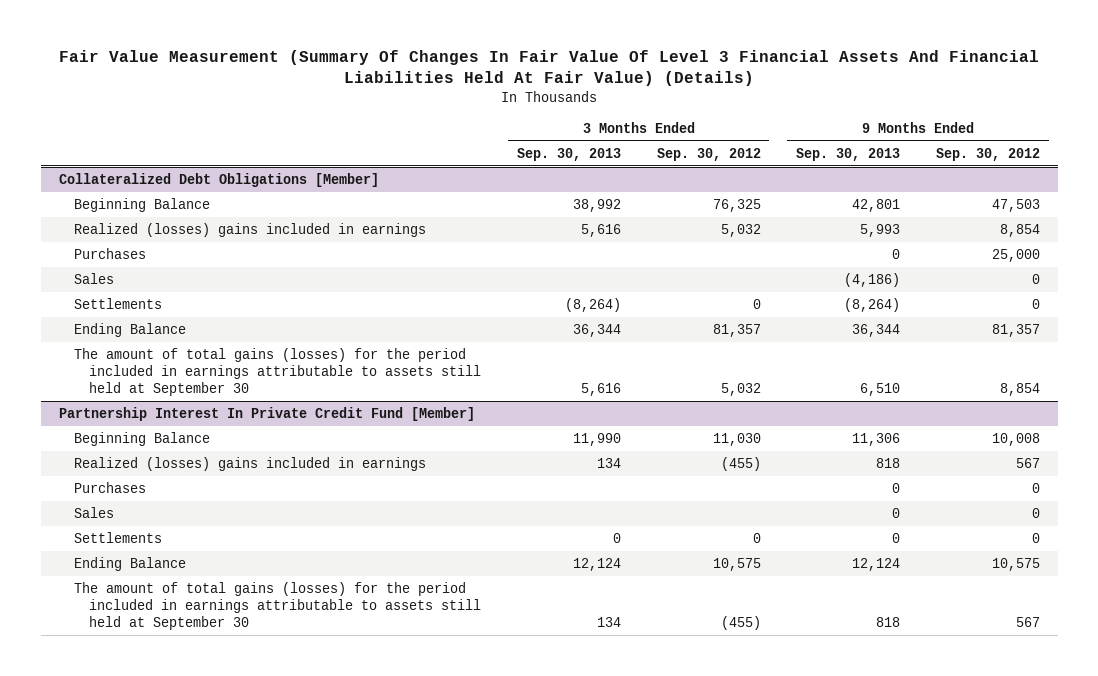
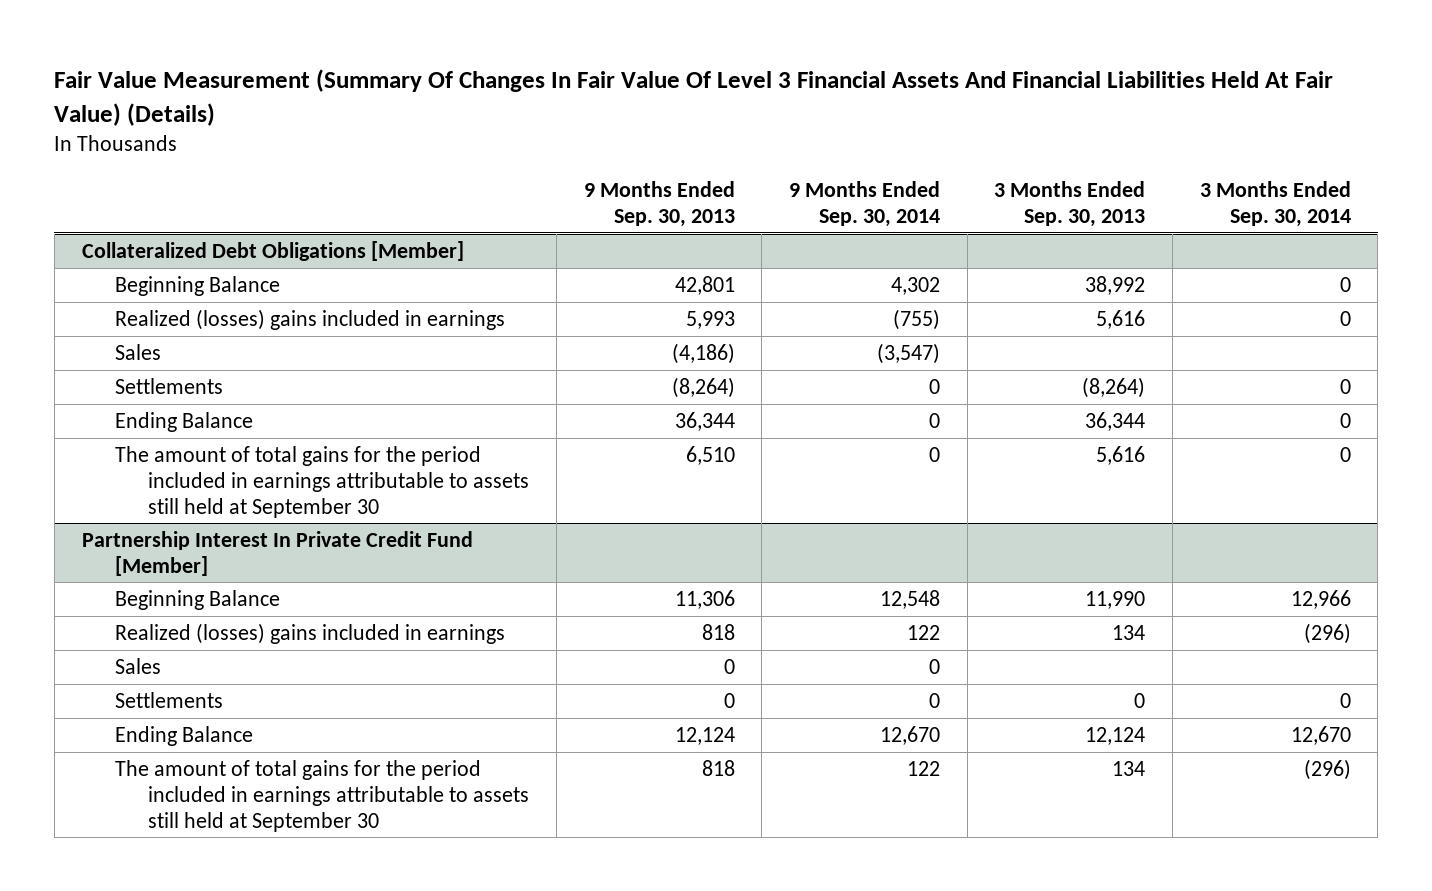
[656,147,761,161] Sep. 30, 2012 -> none
[935,147,1040,161] Sep. 30, 2012 -> none
none -> [788,180,940,227] 9 Months Ended Sep. 30, 2014
none -> [1199,180,1351,227] 3 Months Ended Sep. 30, 2014
[73,248,146,260] Purchases -> none
[73,348,482,397] The amount of total gains (losses) for the period included in earnings attributable to assets still held at September 30 -> [114,445,530,518] The amount of total gains for the period included in earnings attributable to assets still held at September 30
[73,482,146,494] Purchases -> none
[73,582,482,631] The amount of total gains (losses) for the period included in earnings attributable to assets still held at September 30 -> [114,759,530,832] The amount of total gains for the period included in earnings attributable to assets still held at September 30

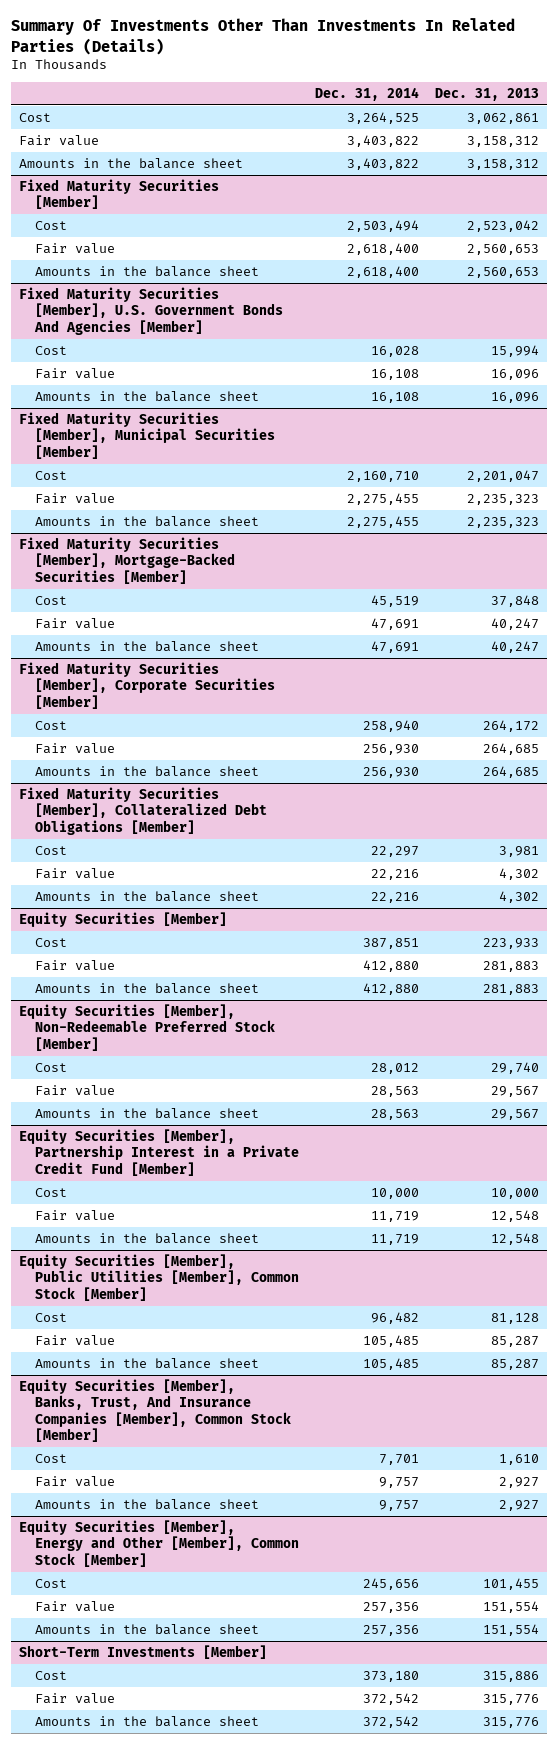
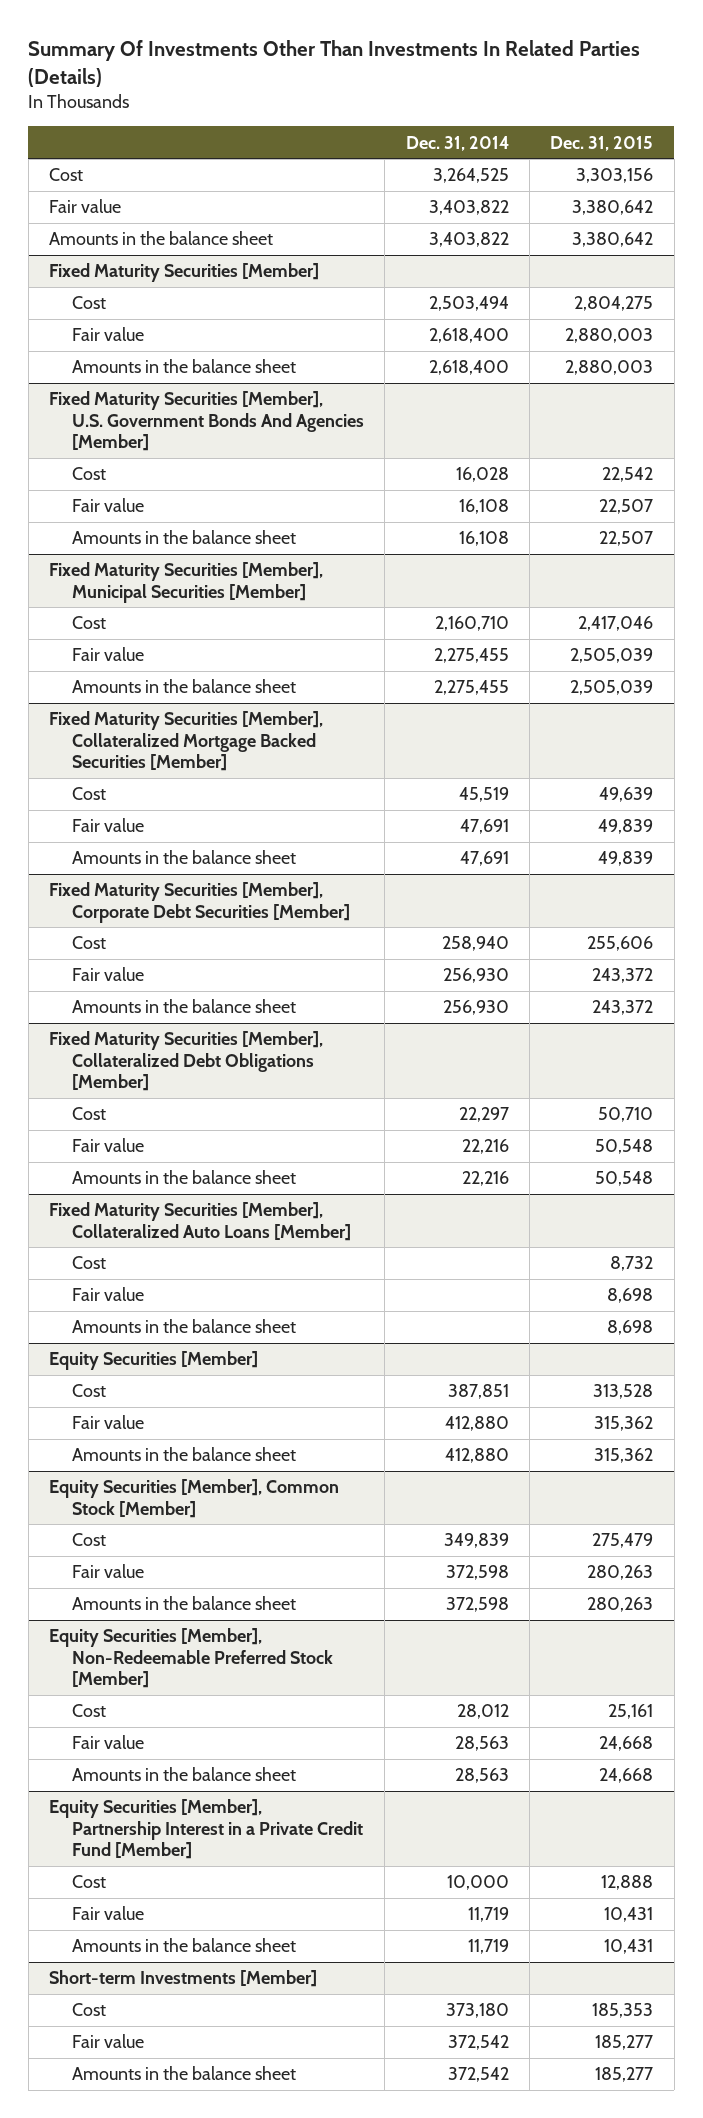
[434,88,539,102] Dec. 31, 2013 -> none
none -> [550,135,654,151] Dec. 31, 2015
[19,536,235,584] Fixed Maturity Securities [Member], Mortgage-Backed Securities [Member] -> [49,711,324,772] Fixed Maturity Securities [Member], Collateralized Mortgage Backed Securities [Member]
[19,661,275,709] Fixed Maturity Securities [Member], Corporate Securities [Member] -> [49,882,350,923] Fixed Maturity Securities [Member], Corporate Debt Securities [Member]
none -> [49,1202,351,1241] Fixed Maturity Securities [Member], Collateralized Auto Loans [Member]
none -> [71,1256,106,1270] Cost
none -> [71,1287,144,1302] Fair value
none -> [71,1319,296,1334] Amounts in the balance sheet
none -> [49,1479,340,1518] Equity Securities [Member], Common Stock [Member]
none -> [71,1533,106,1547] Cost
none -> [71,1564,144,1579] Fair value
none -> [71,1596,296,1611] Amounts in the balance sheet
[19,1253,299,1301] Equity Securities [Member], Public Utilities [Member], Common Stock [Member] -> none
[34,1312,67,1322] Cost -> none
[34,1334,115,1346] Fair value -> none
[34,1357,259,1369] Amounts in the balance sheet -> none
[19,1378,291,1443] Equity Securities [Member], Banks, Trust, And Insurance Companies [Member], Common Stock [Member] -> none
[34,1453,67,1463] Cost -> none
[34,1475,115,1487] Fair value -> none
[34,1498,259,1510] Amounts in the balance sheet -> none
[19,1519,299,1567] Equity Securities [Member], Energy and Other [Member], Common Stock [Member] -> none
[34,1578,67,1588] Cost -> none
[34,1600,115,1612] Fair value -> none
[34,1623,259,1635] Amounts in the balance sheet -> none
[19,1644,268,1659] Short-Term Investments [Member] -> [49,1970,318,1988] Short-term Investments [Member]

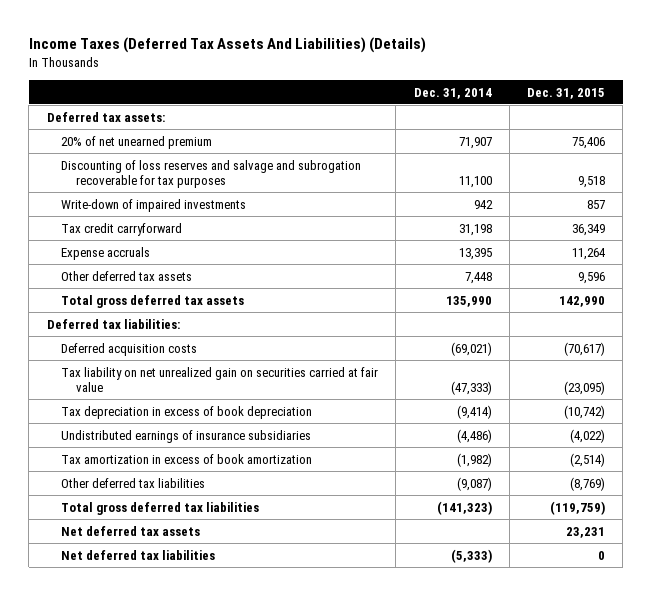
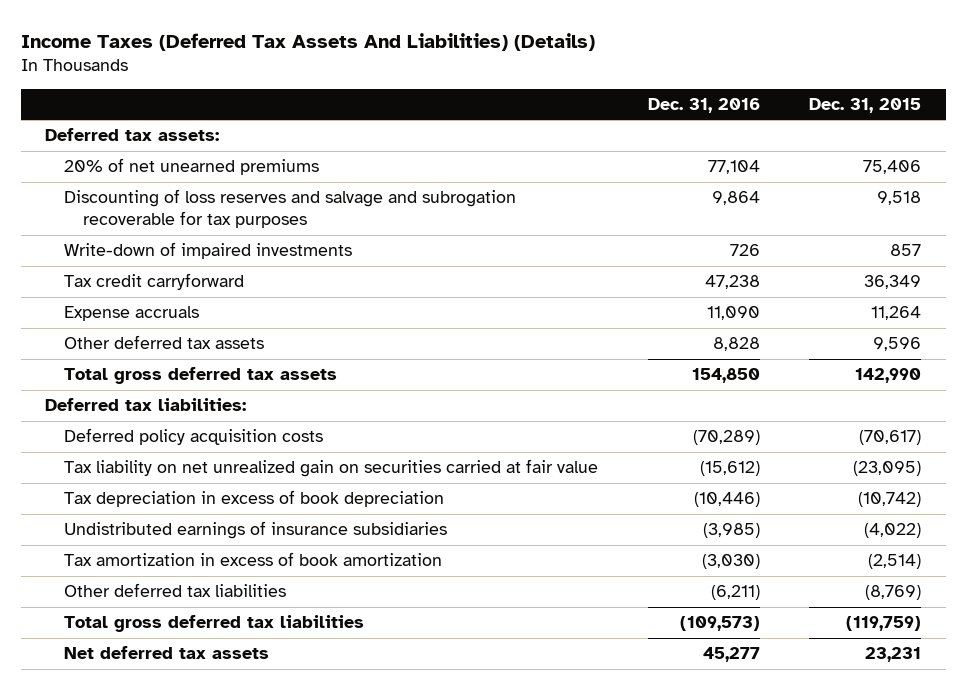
[413,87,492,99] Dec. 31, 2014 -> none
none -> [647,97,760,113] Dec. 31, 2016
[61,135,213,149] 20% of net unearned premium -> [64,158,320,176] 20% of net unearned premiums
[61,342,198,356] Deferred acquisition costs -> [64,428,324,446] Deferred policy acquisition costs
[61,549,216,560] Net deferred tax liabilities -> none

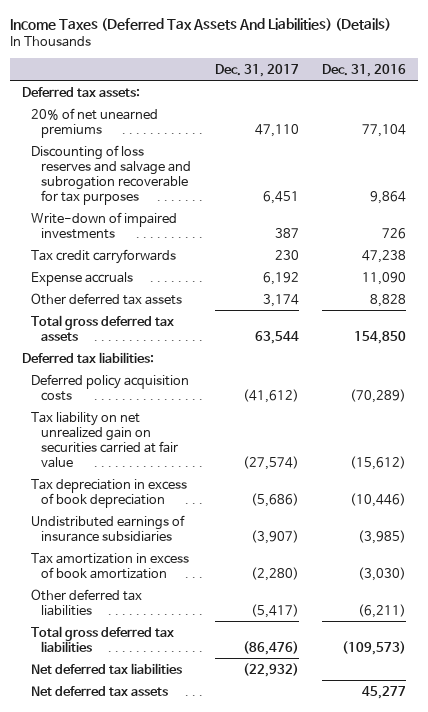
[809,97,922,113] Dec. 31, 2015 -> none
none -> [214,63,299,77] Dec. 31, 2017
[64,273,245,291] Tax credit carryforward -> [31,248,177,264] Tax credit carryforwards
none -> [31,662,183,674] Net deferred tax liabilities

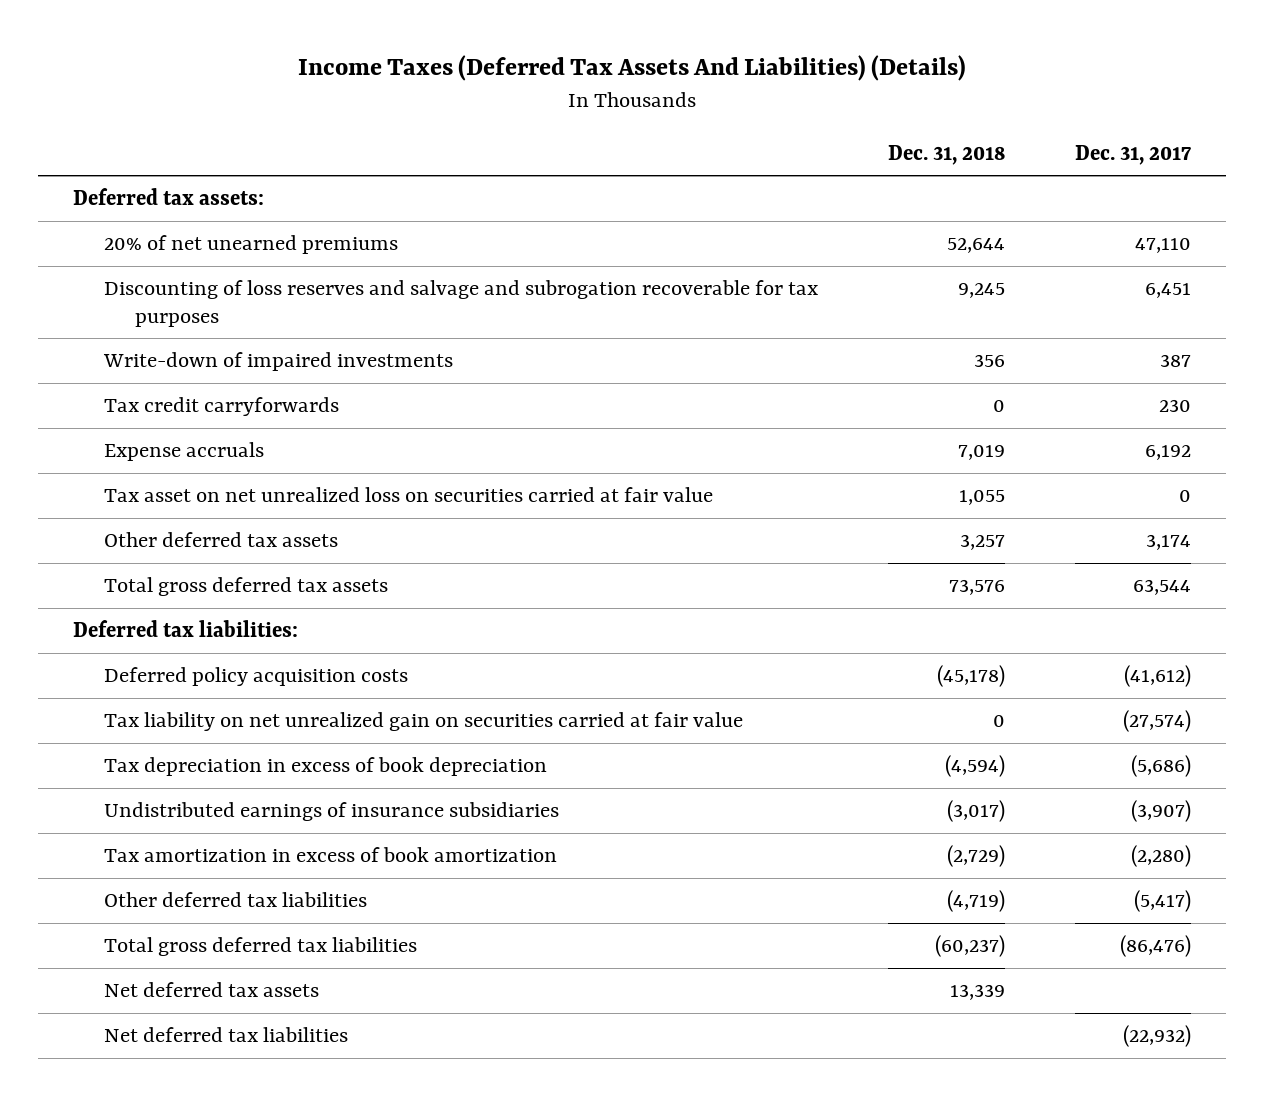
[322,63,407,77] Dec. 31, 2016 -> none
none -> [887,144,1005,165] Dec. 31, 2018
none -> [104,487,714,503] Tax asset on net unrealized loss on securities carried at fair value
[31,662,183,674] Net deferred tax liabilities -> [104,1027,349,1043] Net deferred tax liabilities

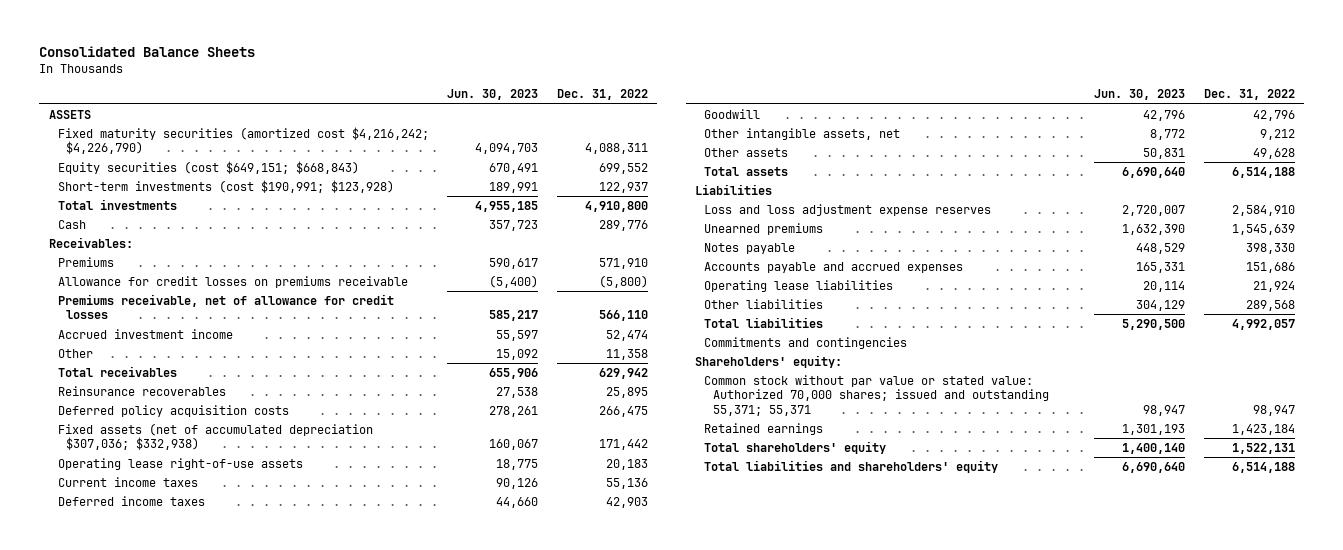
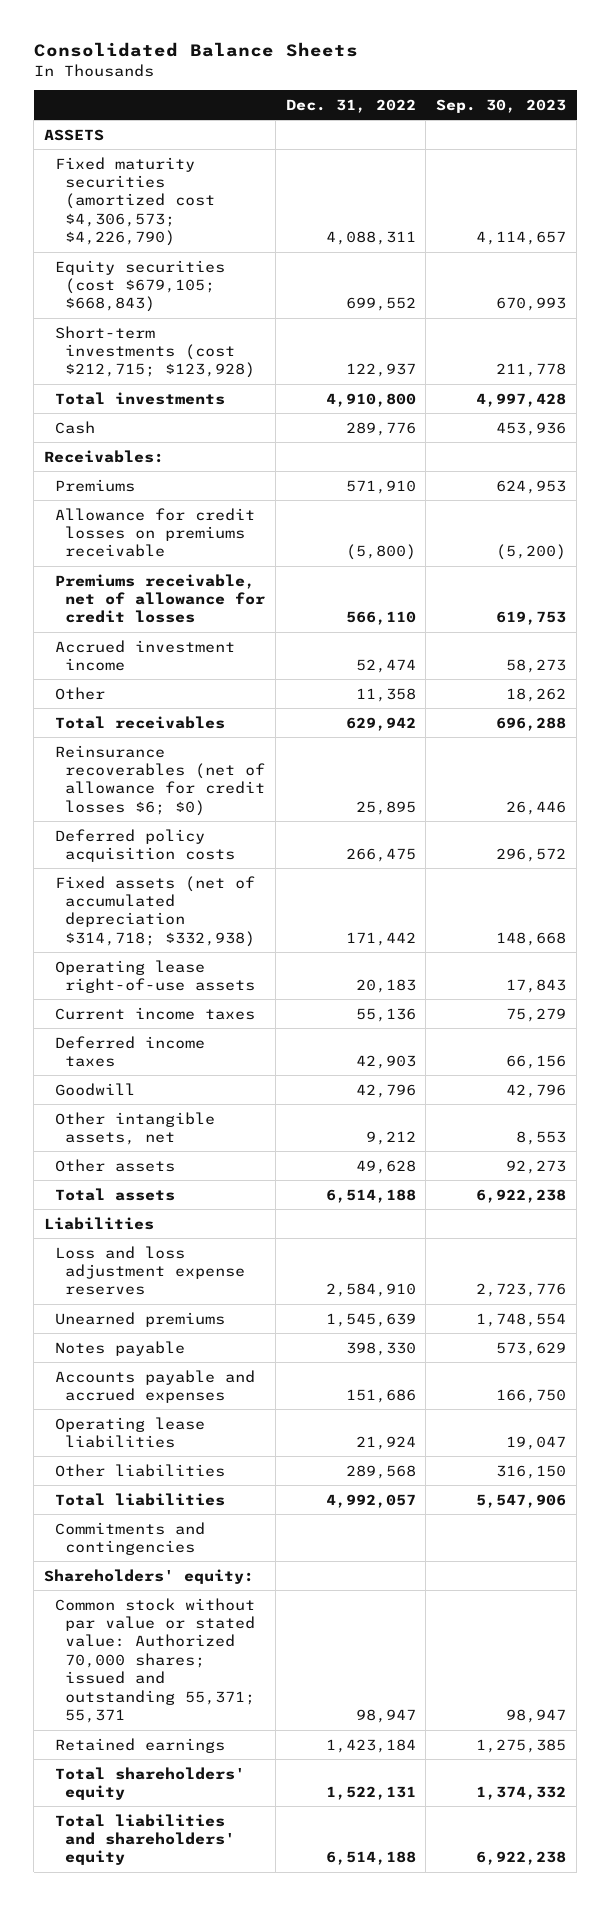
[447,89,539,101] Jun. 30, 2023 -> none
none -> [436,98,567,113] Sep. 30, 2023
[57,126,429,155] Fixed maturity securities (amortized cost $4,216,242; $4,226,790) -> [54,156,216,247] Fixed maturity securities (amortized cost $4,306,573; $4,226,790)
[57,160,359,174] Equity securities (cost $649,151; $668,843) -> [54,259,225,313] Equity securities (cost $679,105; $668,843)
[57,179,394,193] Short-term investments (cost $190,991; $123,928) -> [54,325,256,379] Short-term investments (cost $212,715; $123,928)
[57,385,226,396] Reinsurance recoverables -> [54,744,266,816] Reinsurance recoverables (net of allowance for credit losses $6; $0)
[57,422,373,451] Fixed assets (net of accumulated depreciation $307,036; $332,938) -> [54,875,256,947] Fixed assets (net of accumulated depreciation $314,718; $332,938)

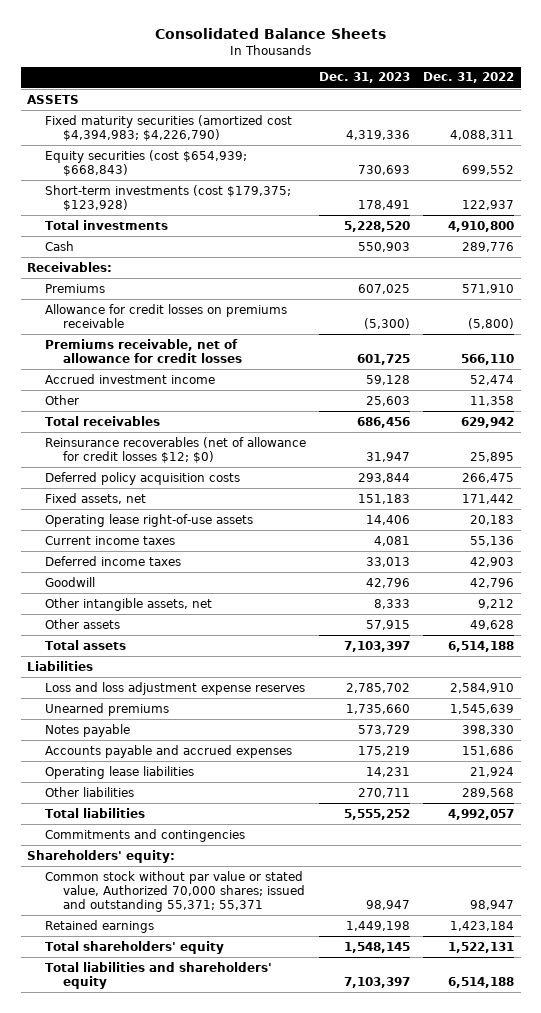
[436,98,567,113] Sep. 30, 2023 -> none
none -> [319,72,411,84] Dec. 31, 2023
[54,156,216,247] Fixed maturity securities (amortized cost $4,306,573; $4,226,790) -> [45,114,293,141] Fixed maturity securities (amortized cost $4,394,983; $4,226,790)
[54,259,225,313] Equity securities (cost $679,105; $668,843) -> [45,149,248,176] Equity securities (cost $654,939; $668,843)
[54,325,256,379] Short-term investments (cost $212,715; $123,928) -> [45,184,292,211] Short-term investments (cost $179,375; $123,928)
[54,744,266,816] Reinsurance recoverables (net of allowance for credit losses $6; $0) -> [45,436,307,463] Reinsurance recoverables (net of allowance for credit losses $12; $0)
[54,875,256,947] Fixed assets (net of accumulated depreciation $314,718; $332,938) -> [45,492,147,504] Fixed assets, net
[54,1597,256,1724] Common stock without par value or stated value: Authorized 70,000 shares; issued and outstanding 55,371; 55,371 -> [45,870,306,912] Common stock without par value or stated value, Authorized 70,000 shares; issued and outstanding 55,371; 55,371

